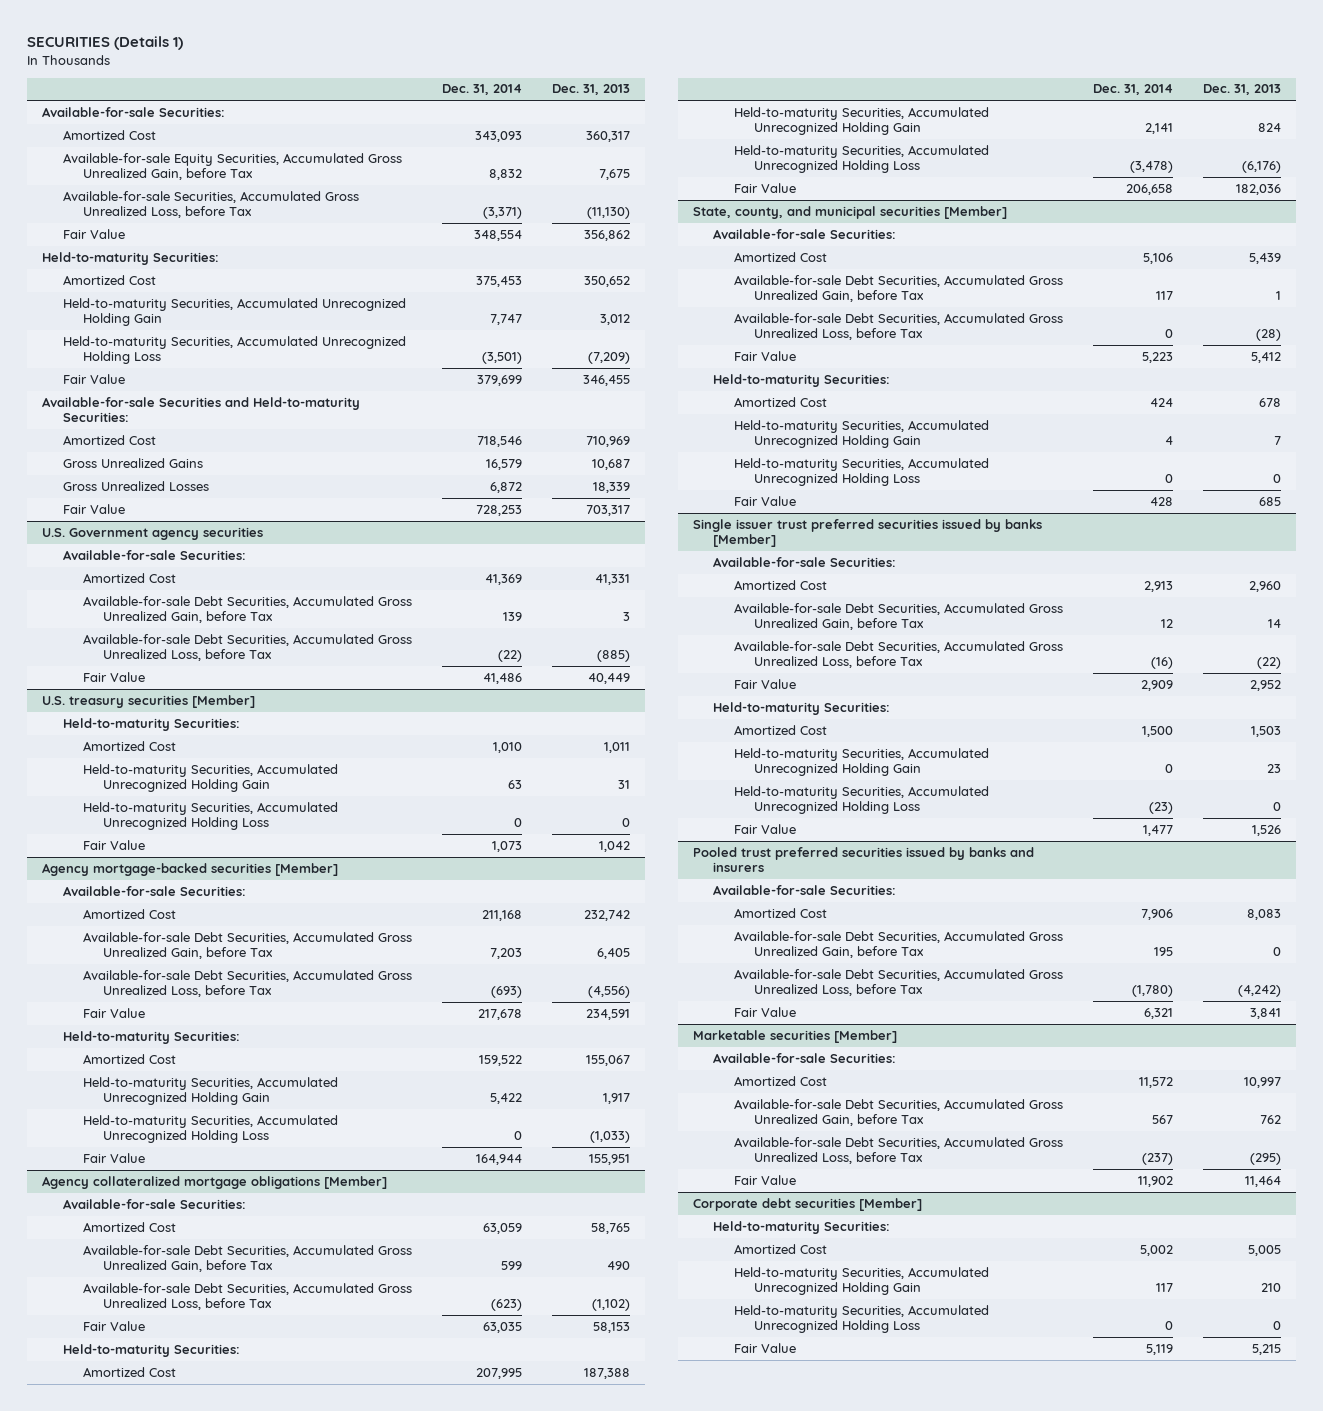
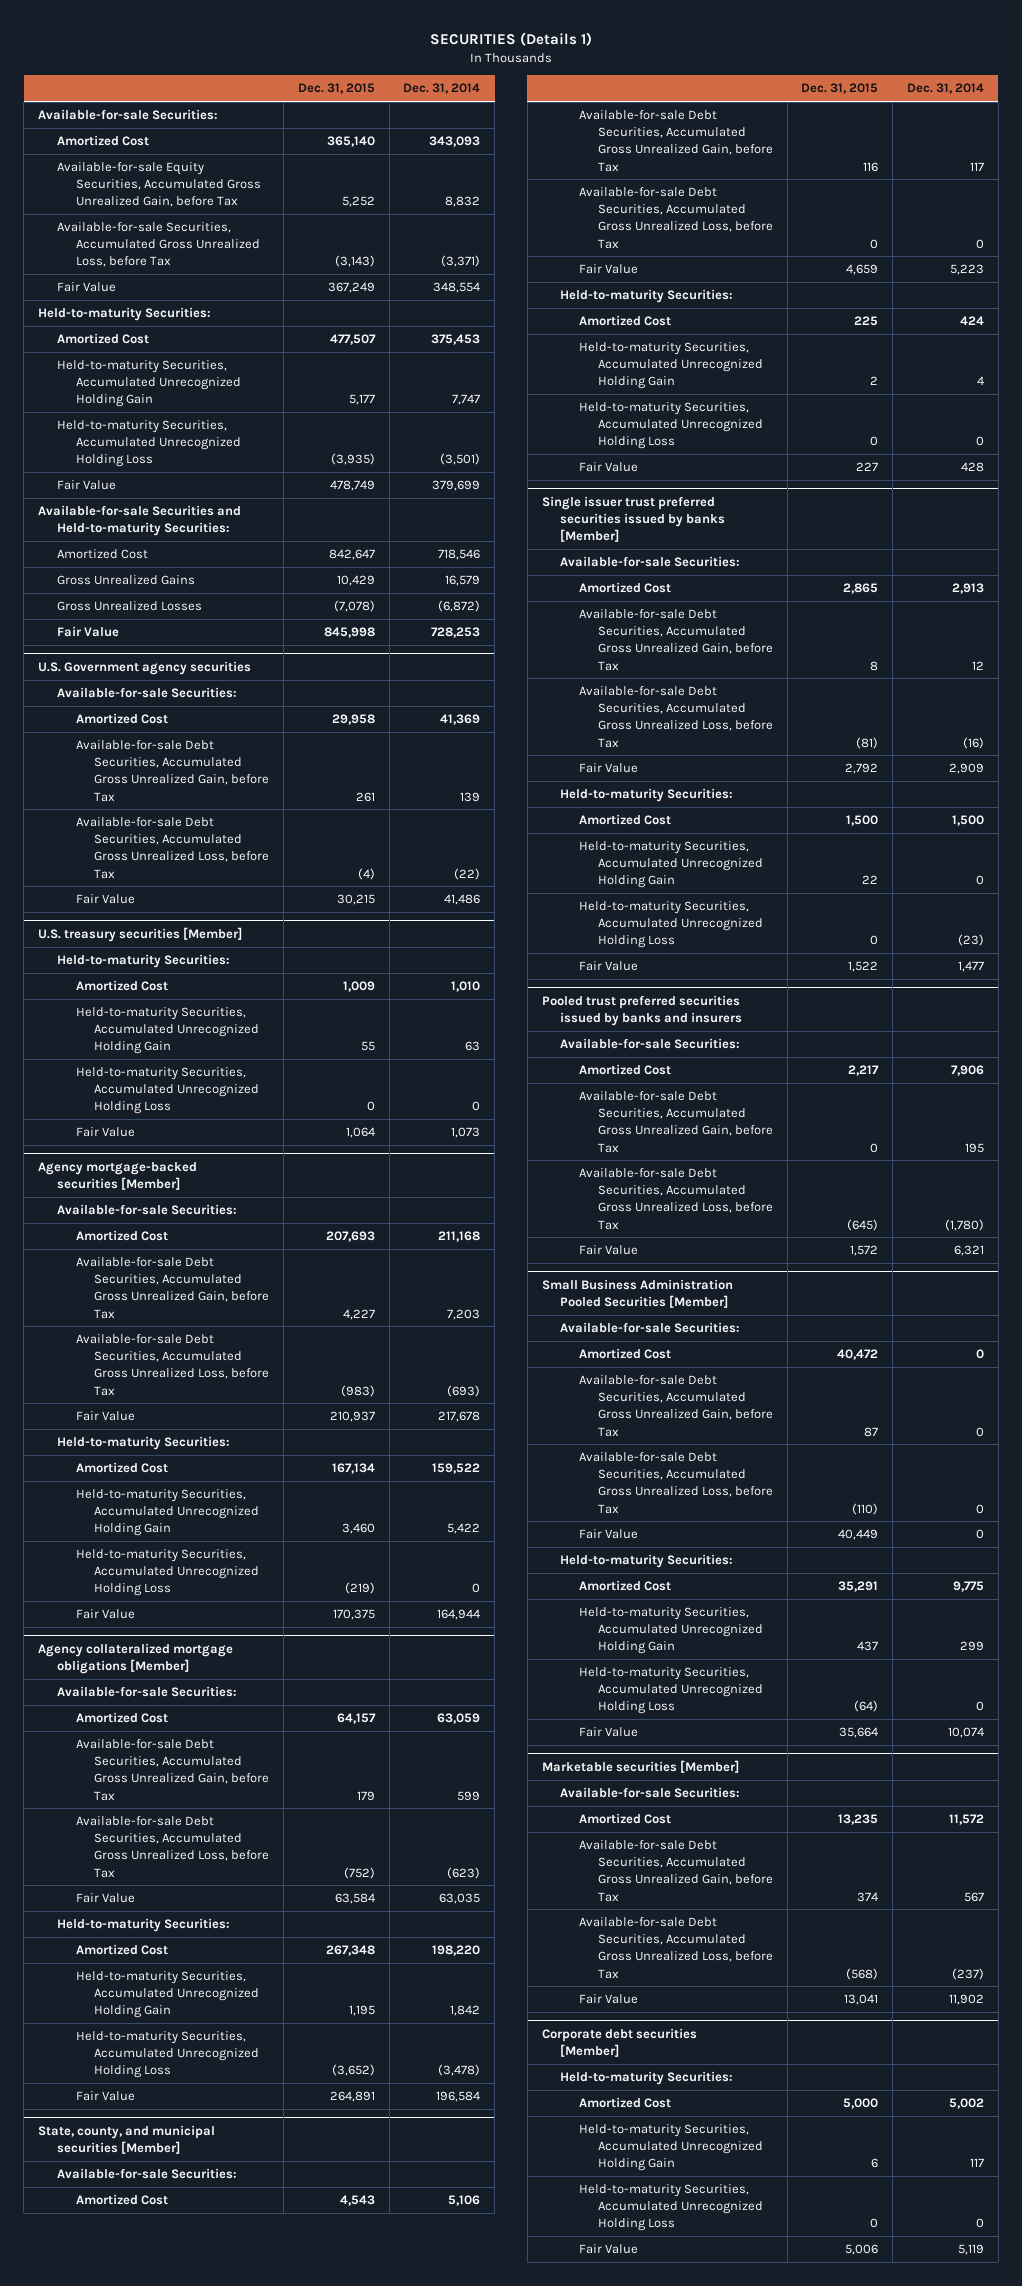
[552,84,631,96] Dec. 31, 2013 -> none
none -> [297,83,375,95] Dec. 31, 2015
[490,481,523,493] 6,872 -> [438,600,481,613] (6,872)
[476,1367,523,1379] 207,995 -> [432,1945,481,1957] 198,220
[1144,123,1173,135] 2,141 -> [450,2005,481,2017] 1,842
[1125,183,1173,195] 206,658 -> [436,2091,481,2103] 196,584
none -> [541,1278,733,1308] Small Business Administration Pooled Securities [Member]
none -> [560,1322,741,1334] Available-for-sale Securities:
none -> [579,1348,672,1360] Amortized Cost
none -> [579,1375,774,1437] Available-for-sale Debt Securities, Accumulated Gross Unrealized Gain, before Tax
none -> [579,1452,774,1514] Available-for-sale Debt Securities, Accumulated Gross Unrealized Loss, before Tax
none -> [579,1529,639,1540] Fair Value
none -> [560,1554,734,1569] Held-to-maturity Securities:
none -> [579,1580,672,1592] Amortized Cost
none -> [579,1607,764,1655] Held-to-maturity Securities, Accumulated Unrecognized Holding Gain
none -> [579,1667,764,1715] Held-to-maturity Securities, Accumulated Unrecognized Holding Loss
none -> [579,1727,639,1738] Fair Value

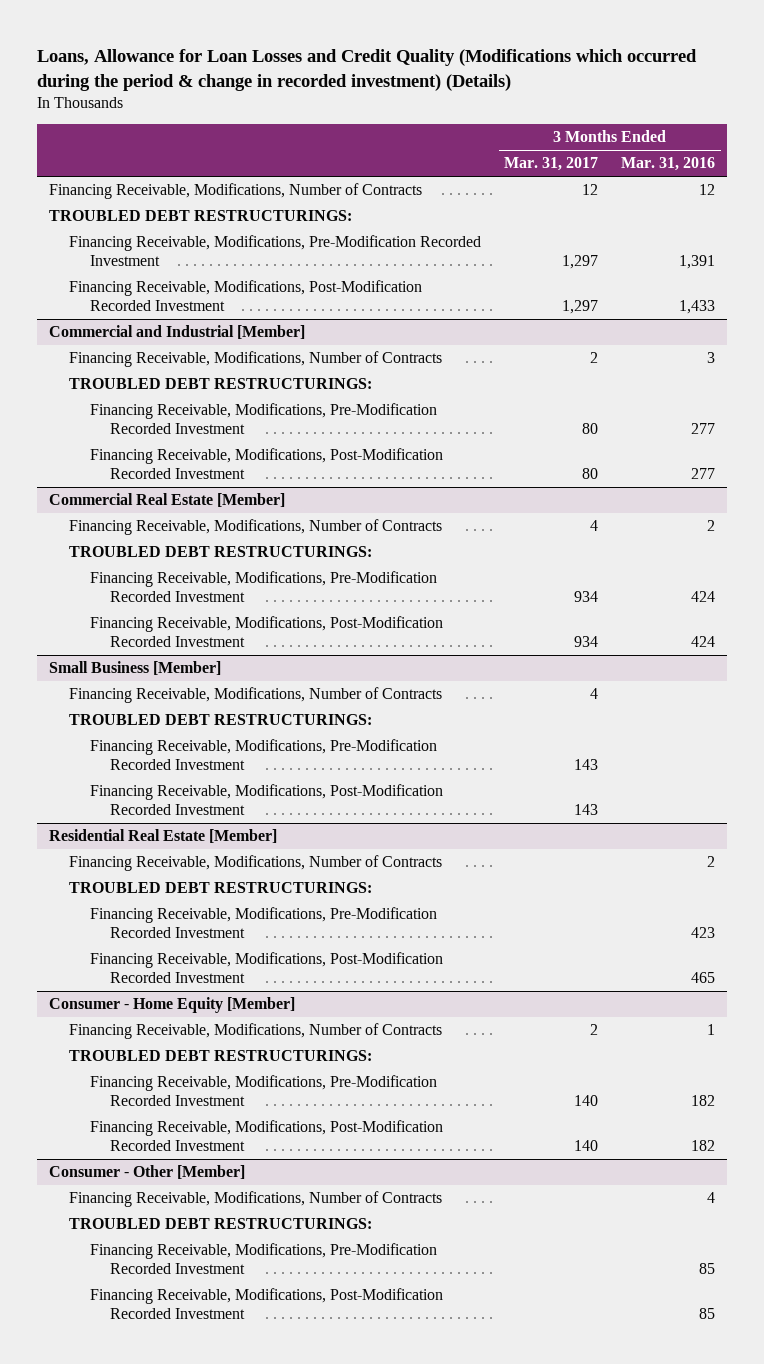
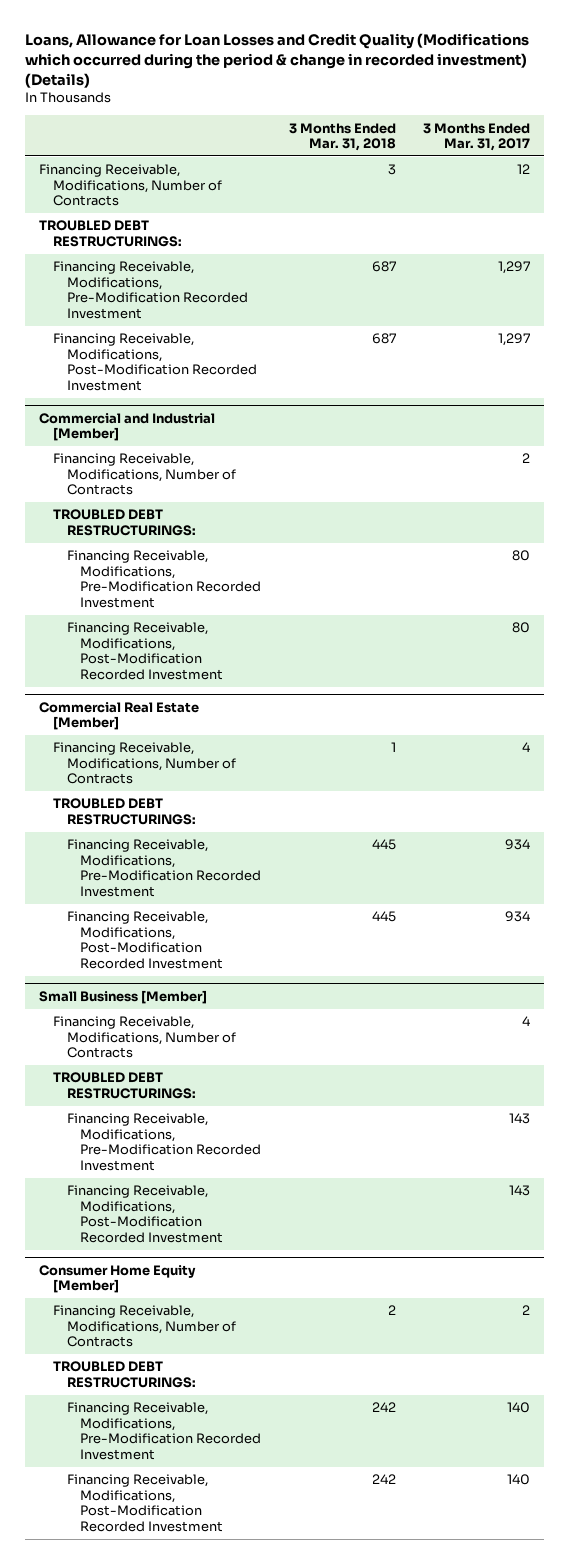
[621,157,716,172] Mar. 31, 2016 -> none
none -> [288,122,396,151] 3 Months Ended Mar. 31, 2018
[48,829,277,844] Residential Real Estate [Member] -> none
[69,855,443,872] Financing Receivable, Modifications, Number of Contracts -> none
[69,882,373,894] TROUBLED DEBT RESTRUCTURINGS: -> none
[89,907,437,939] Financing Receivable, Modifications, Pre-Modification Recorded Investment -> none
[89,952,443,984] Financing Receivable, Modifications, Post-Modification Recorded Investment -> none
[48,997,295,1014] Consumer - Home Equity [Member] -> [39,1265,197,1294] Consumer Home Equity [Member]
[48,1165,245,1180] Consumer - Other [Member] -> none
[69,1191,443,1208] Financing Receivable, Modifications, Number of Contracts -> none
[69,1218,373,1230] TROUBLED DEBT RESTRUCTURINGS: -> none
[89,1243,437,1275] Financing Receivable, Modifications, Pre-Modification Recorded Investment -> none
[89,1288,443,1320] Financing Receivable, Modifications, Post-Modification Recorded Investment -> none

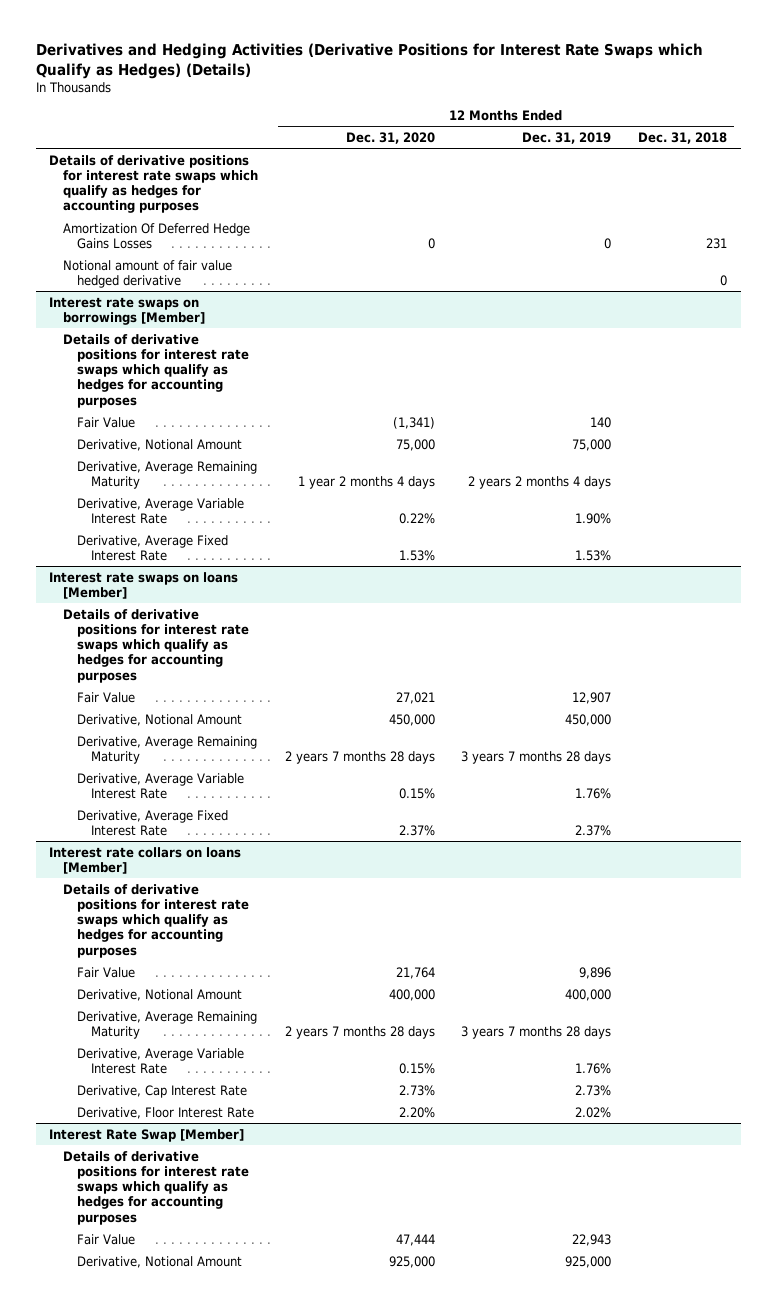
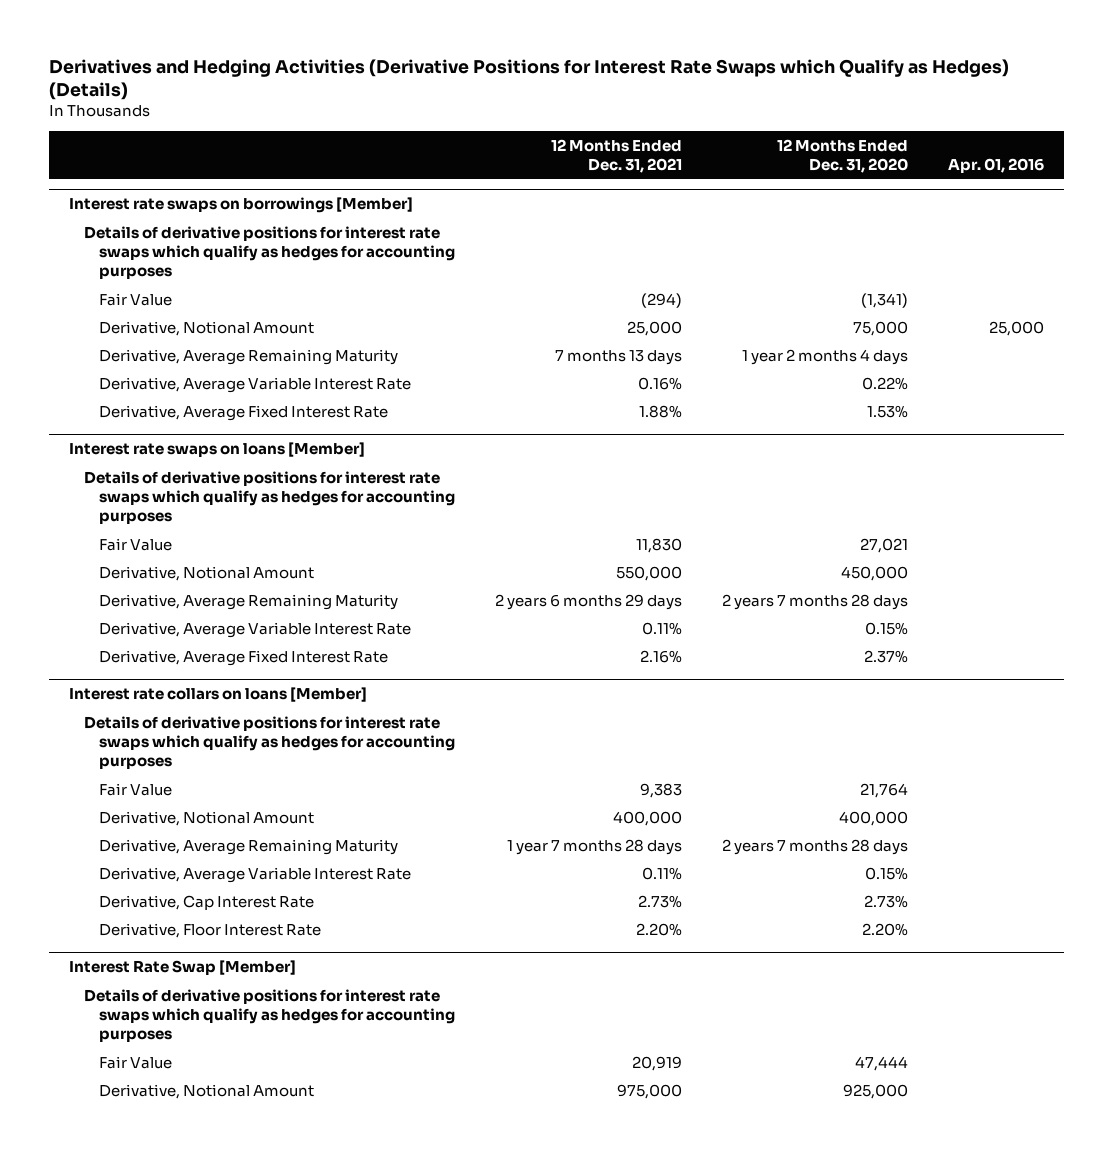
[522,132,612,145] Dec. 31, 2019 -> none
[638,132,728,145] Dec. 31, 2018 -> none
none -> [551,138,683,173] 12 Months Ended Dec. 31, 2021
none -> [948,157,1045,173] Apr. 01, 2016
[49,154,259,214] Details of derivative positions for interest rate swaps which qualify as hedges for accounting purposes -> none
[63,222,251,249] Amortization Of Deferred Hedge Gains Losses -> none
[63,259,233,288] Notional amount of fair value hedged derivative -> none

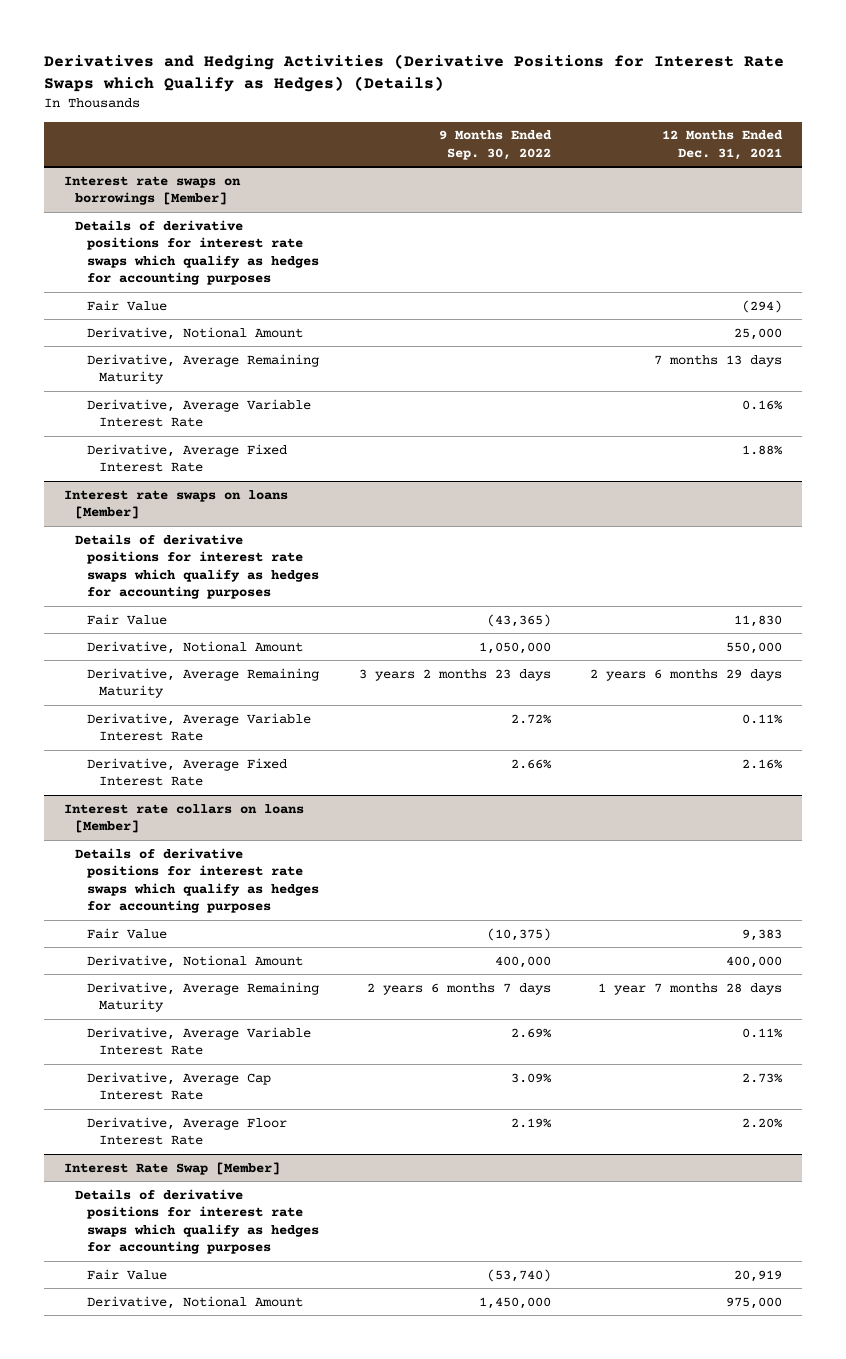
[777,138,909,173] 12 Months Ended Dec. 31, 2020 -> none
[948,157,1045,173] Apr. 01, 2016 -> none
none -> [438,130,552,160] 9 Months Ended Sep. 30, 2022
[99,894,315,910] Derivative, Cap Interest Rate -> [87,1071,272,1101] Derivative, Average Cap Interest Rate
[99,922,322,938] Derivative, Floor Interest Rate -> [87,1116,288,1146] Derivative, Average Floor Interest Rate

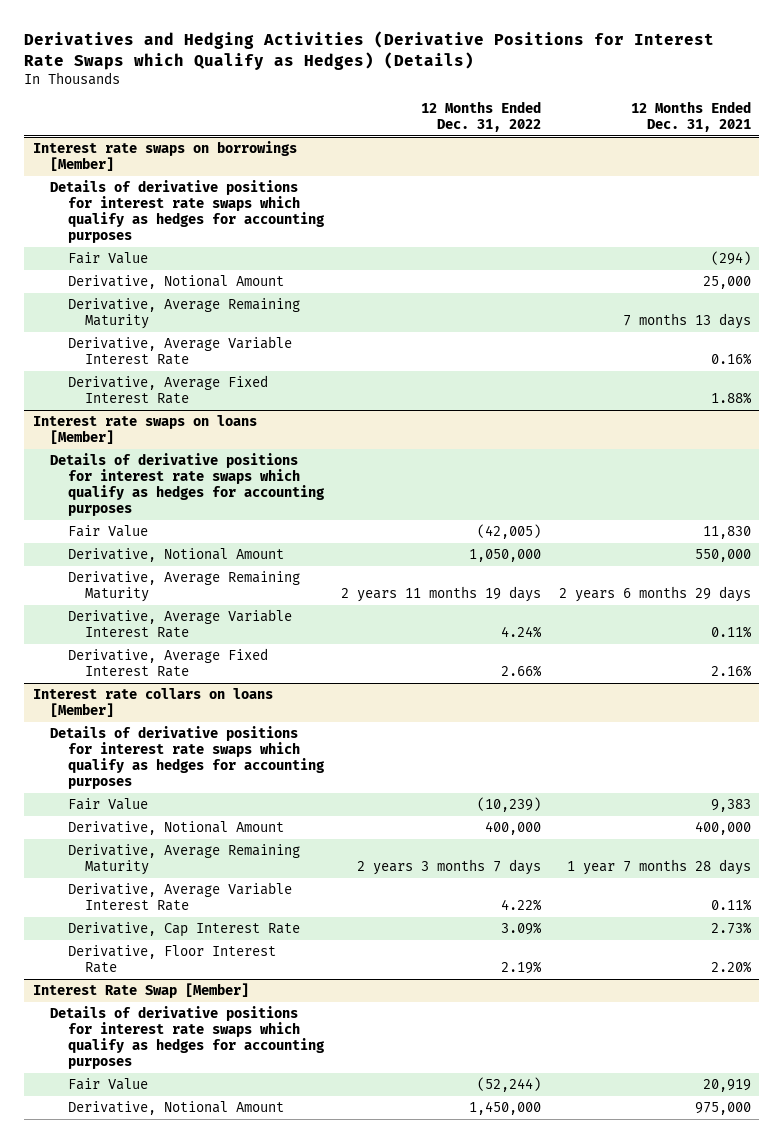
[438,130,552,160] 9 Months Ended Sep. 30, 2022 -> none
none -> [421,100,542,133] 12 Months Ended Dec. 31, 2022
[87,1071,272,1101] Derivative, Average Cap Interest Rate -> [67,922,300,938] Derivative, Cap Interest Rate
[87,1116,288,1146] Derivative, Average Floor Interest Rate -> [67,945,276,974] Derivative, Floor Interest Rate

